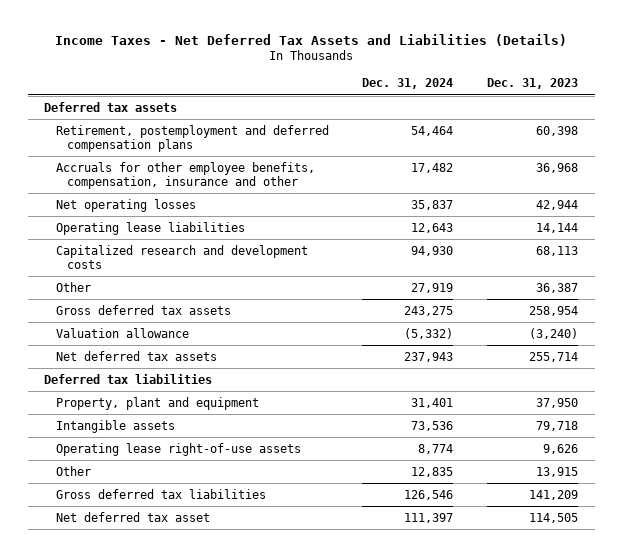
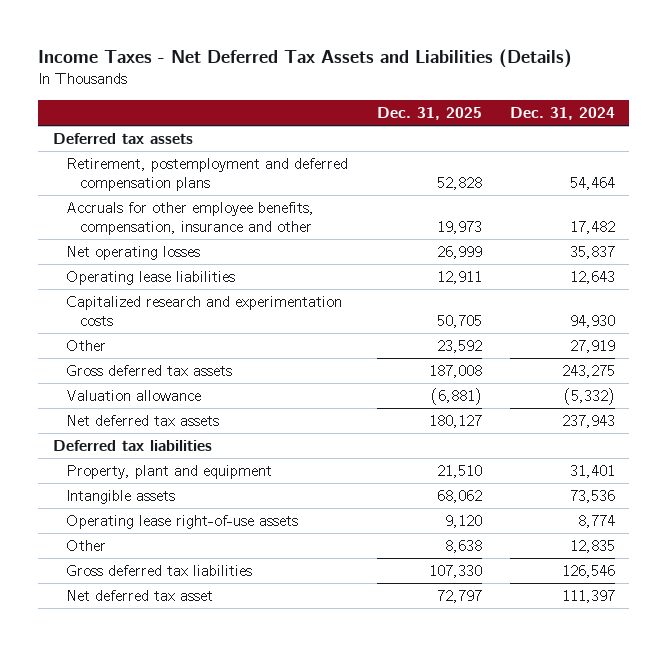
[487,78,579,90] Dec. 31, 2023 -> none
none -> [376,106,482,120] Dec. 31, 2025
[55,244,308,269] Capitalized research and development costs -> [66,296,343,326] Capitalized research and experimentation costs

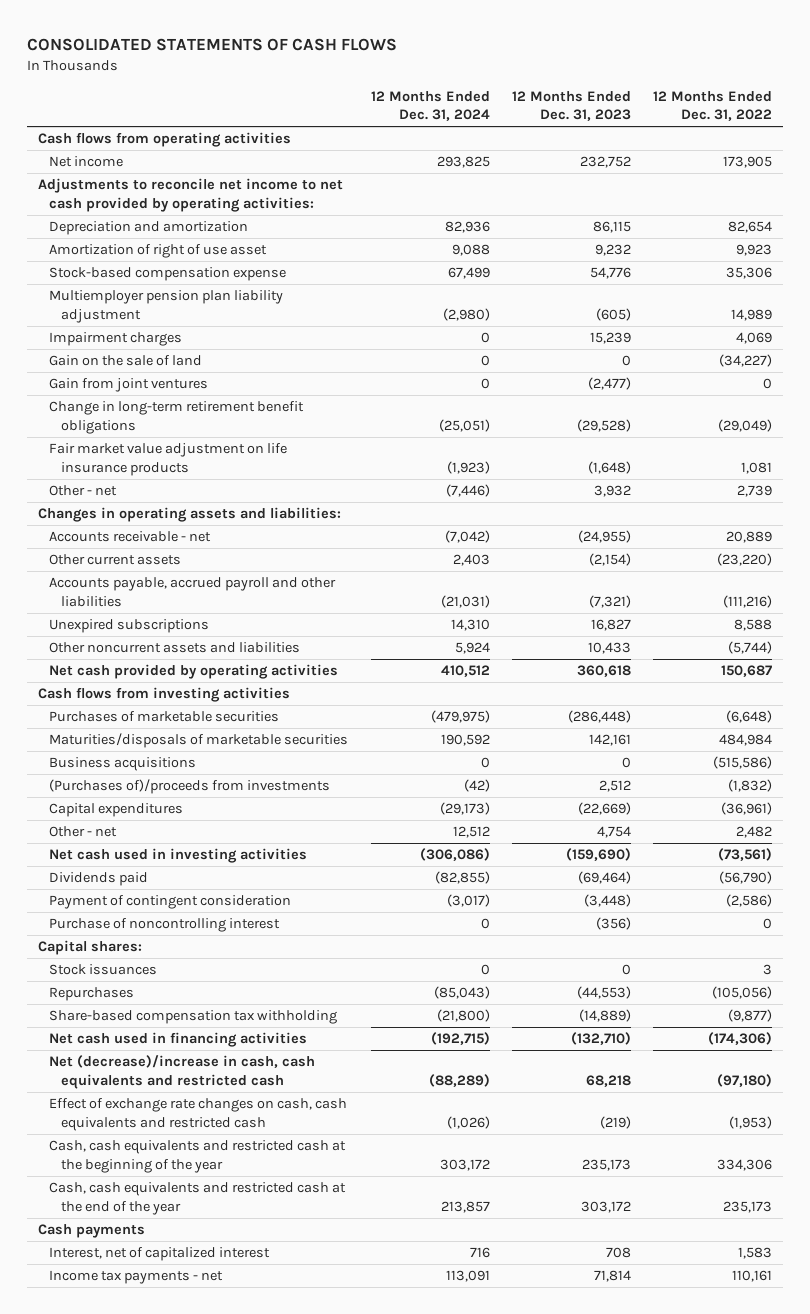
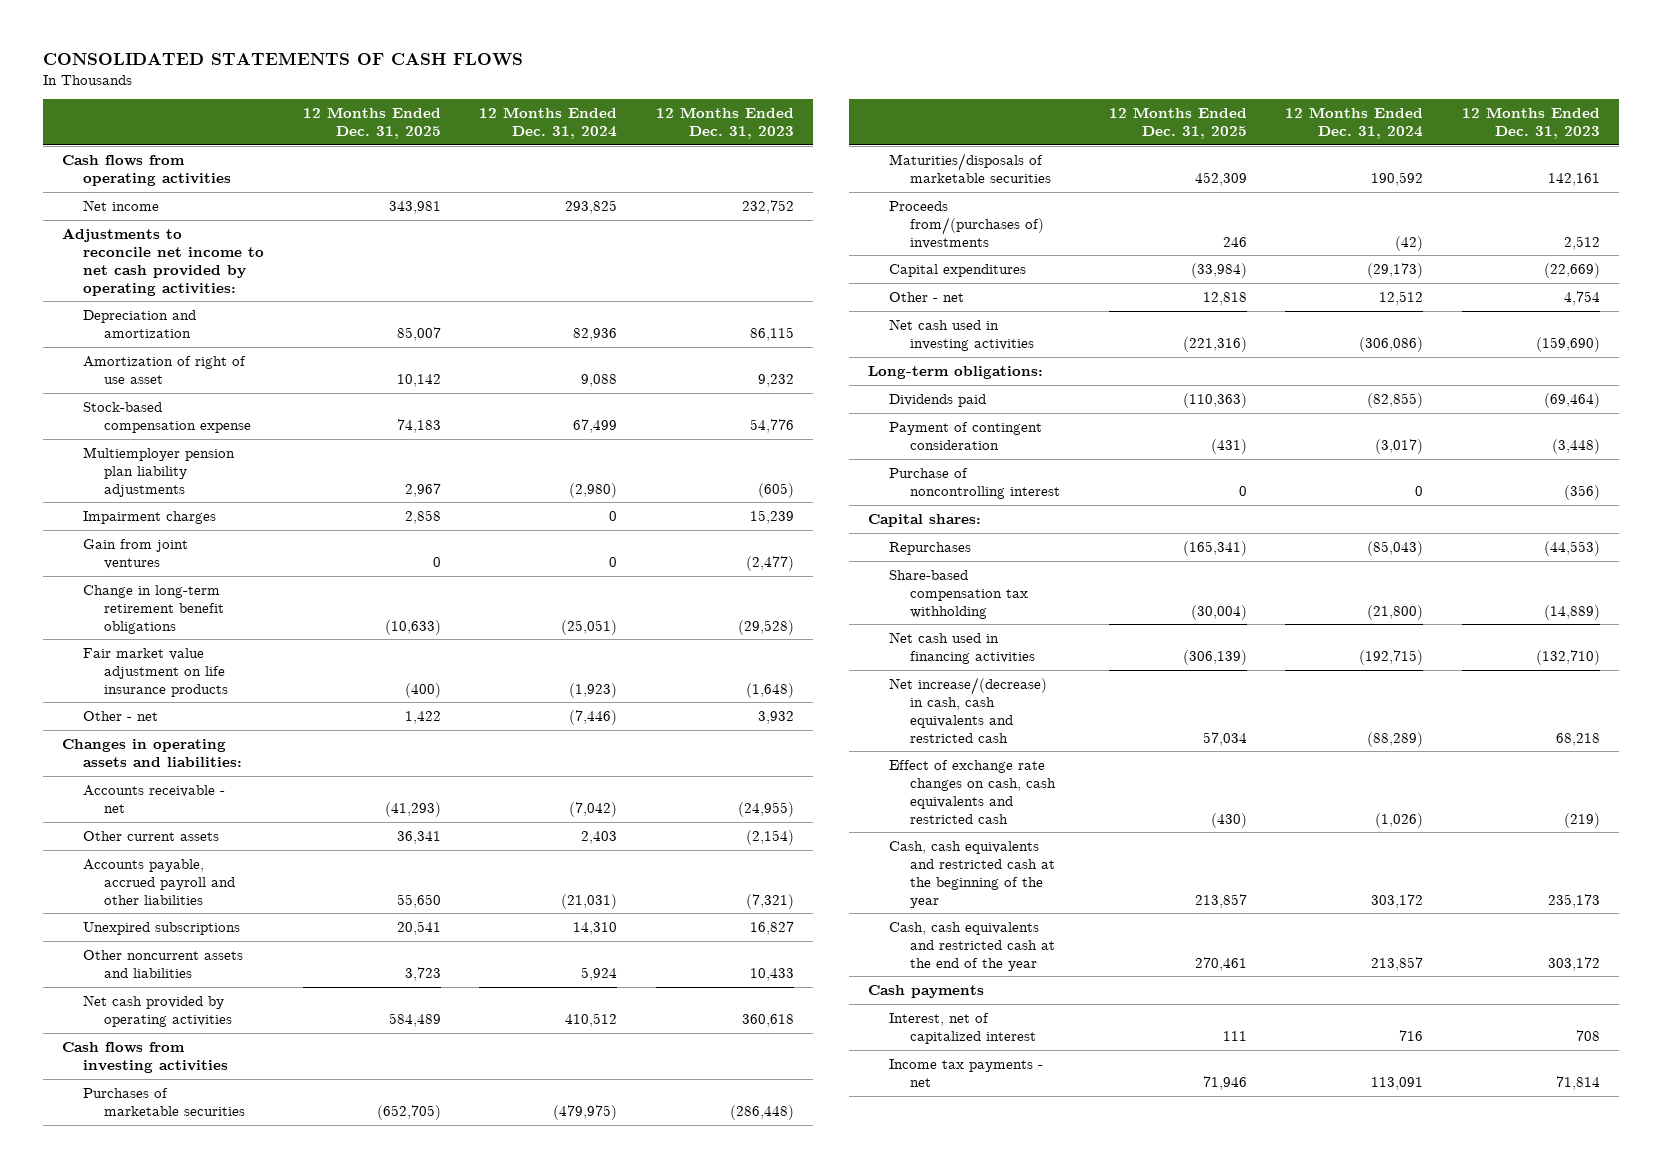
[652,90,772,122] 12 Months Ended Dec. 31, 2022 -> none
none -> [302,107,441,139] 12 Months Ended Dec. 31, 2025
[49,290,284,323] Multiemployer pension plan liability adjustment -> [83,446,236,497] Multiemployer pension plan liability adjustments
[49,355,203,367] Gain on the sale of land -> none
[49,757,197,772] Business acquisitions -> none
[49,779,331,795] (Purchases of)/proceeds from investments -> [889,200,1044,249] Proceeds from/(purchases of) investments
none -> [868,365,1044,379] Long-term obligations:
[49,964,158,976] Stock issuances -> none
[49,1055,316,1089] Net (decrease)/increase in cash, cash equivalents and restricted cash -> [889,676,1048,743] Net increase/(decrease) in cash, cash equivalents and restricted cash

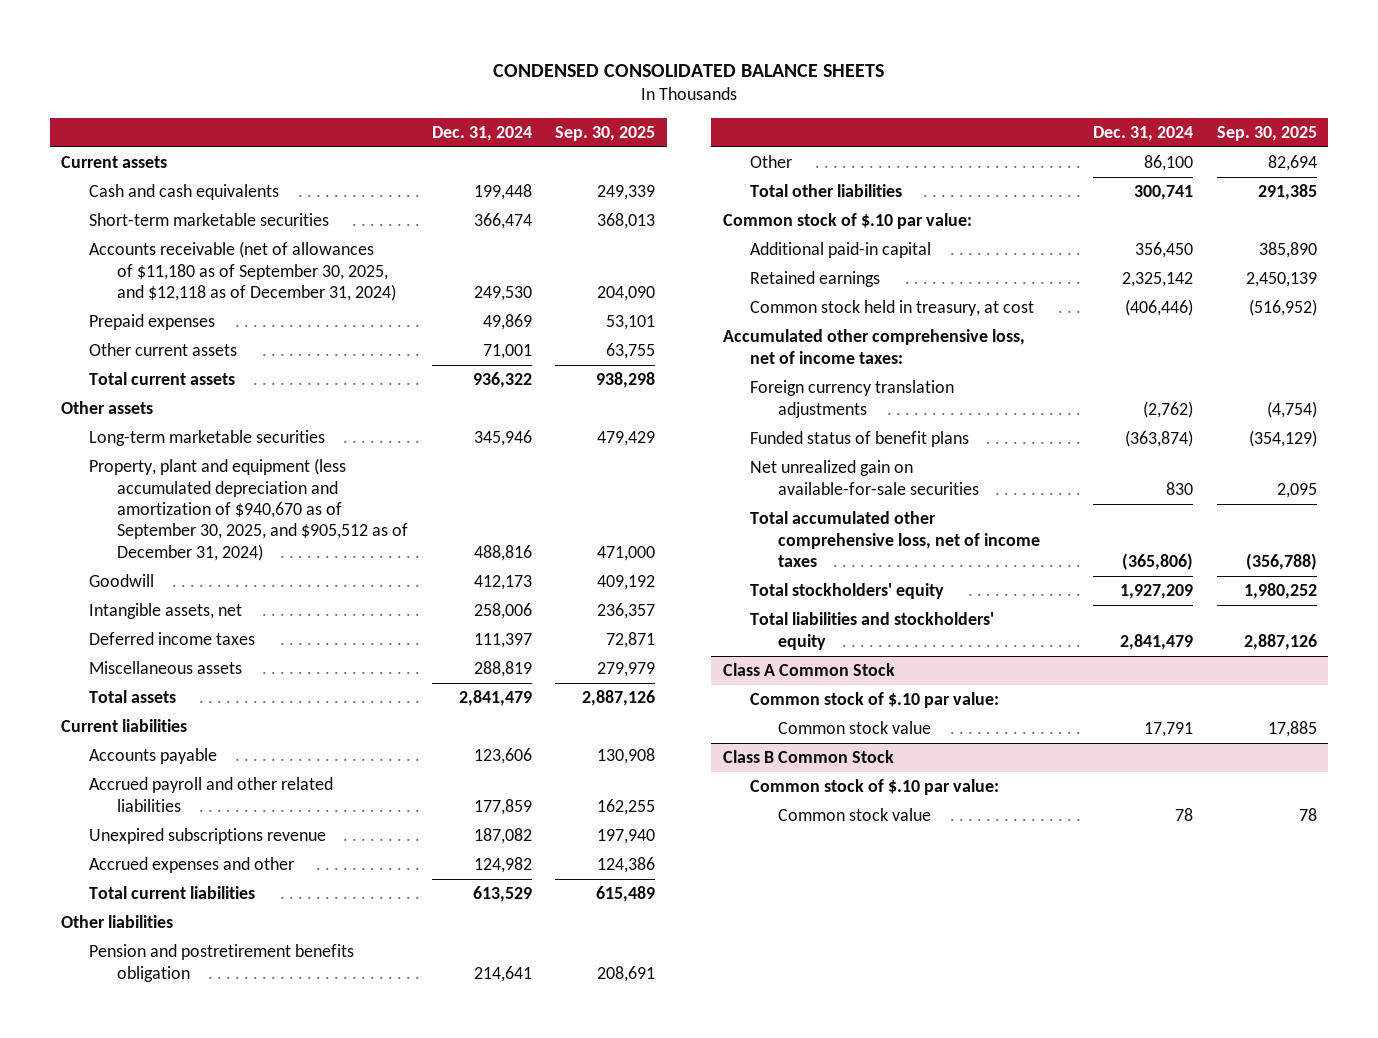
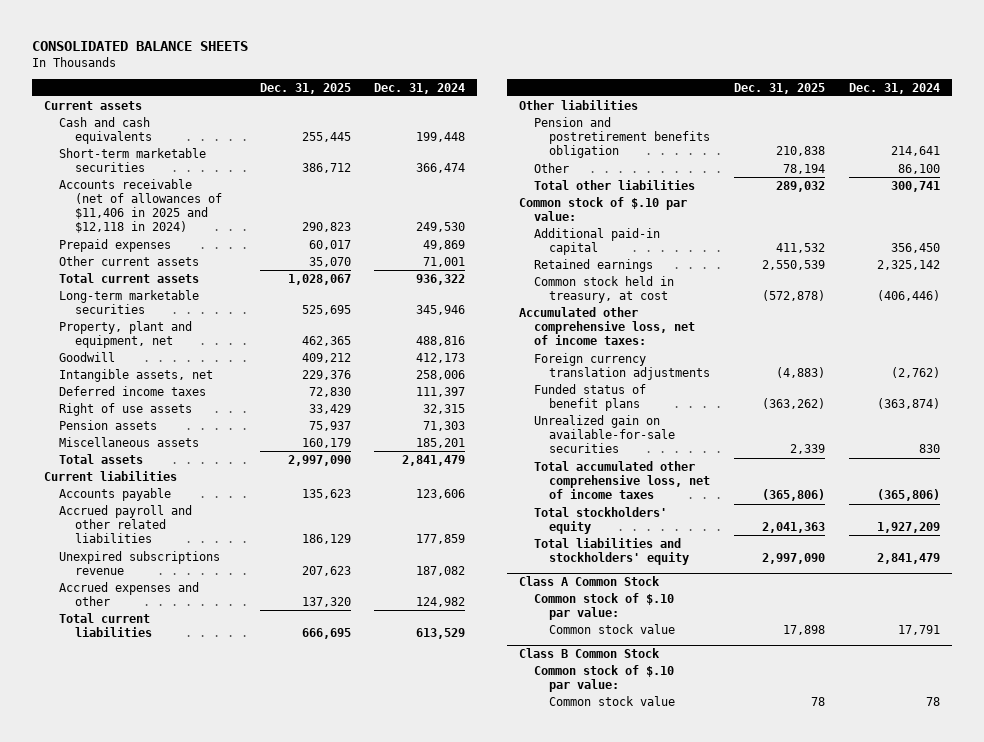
[492,63,884,77] CONDENSED CONSOLIDATED BALANCE SHEETS -> [32,40,249,51] CONSOLIDATED BALANCE SHEETS
[555,125,656,141] Sep. 30, 2025 -> none
none -> [259,82,351,94] Dec. 31, 2025
[89,241,396,302] Accounts receivable (net of allowances of $11,180 as of September 30, 2025, and $12,118 as of December 31, 2024) -> [59,178,222,234] Accounts receivable (net of allowances of $11,406 in 2025 and $12,118 in 2024)
[61,401,154,415] Other assets -> none
[89,458,408,561] Property, plant and equipment (less accumulated depreciation and amortization of $940,670 as of September 30, 2025, and $905,512 as of December 31, 2024) -> [59,320,193,349] Property, plant and equipment, net
none -> [59,402,193,416] Right of use assets
none -> [59,419,158,430] Pension assets
[473,661,532,678] 288,819 -> [416,437,466,448] 185,201
[750,460,980,495] Net unrealized gain on available-for-sale securities -> [534,414,676,454] Unrealized gain on available-for-sale securities

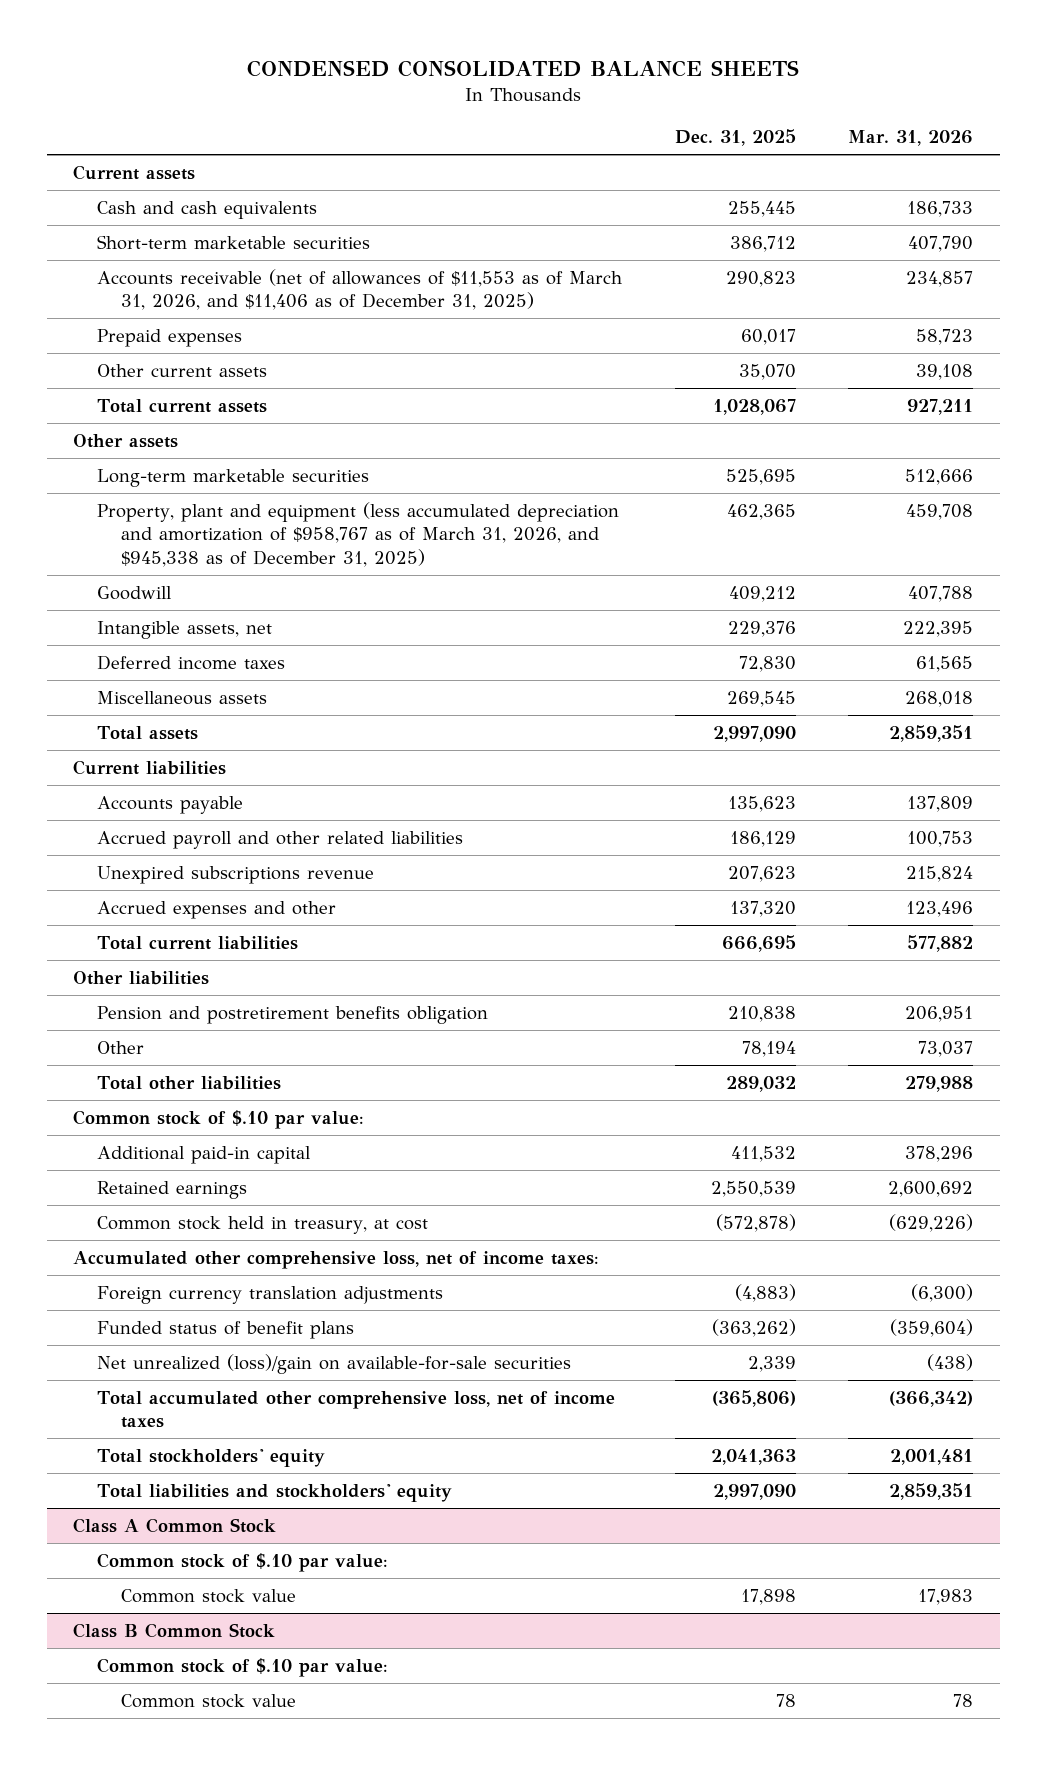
[32,40,249,51] CONSOLIDATED BALANCE SHEETS -> [247,59,800,77] CONDENSED CONSOLIDATED BALANCE SHEETS
[374,82,466,94] Dec. 31, 2024 -> none
none -> [848,130,974,147] Mar. 31, 2026
[59,178,222,234] Accounts receivable (net of allowances of $11,406 in 2025 and $12,118 in 2024) -> [96,268,622,311] Accounts receivable (net of allowances of $11,553 as of March 31, 2026, and $11,406 as of December 31, 2025)
none -> [73,433,179,448] Other assets
[59,320,193,349] Property, plant and equipment, net -> [96,501,619,567] Property, plant and equipment (less accumulated depreciation and amortization of $958,767 as of March 31, 2026, and $945,338 as of December 31, 2025)
[59,402,193,416] Right of use assets -> none
[59,419,158,430] Pension assets -> none
[301,437,351,448] 160,179 -> [726,690,796,707] 269,545
[534,414,676,454] Unrealized gain on available-for-sale securities -> [96,1353,571,1374] Net unrealized (loss)/gain on available-for-sale securities

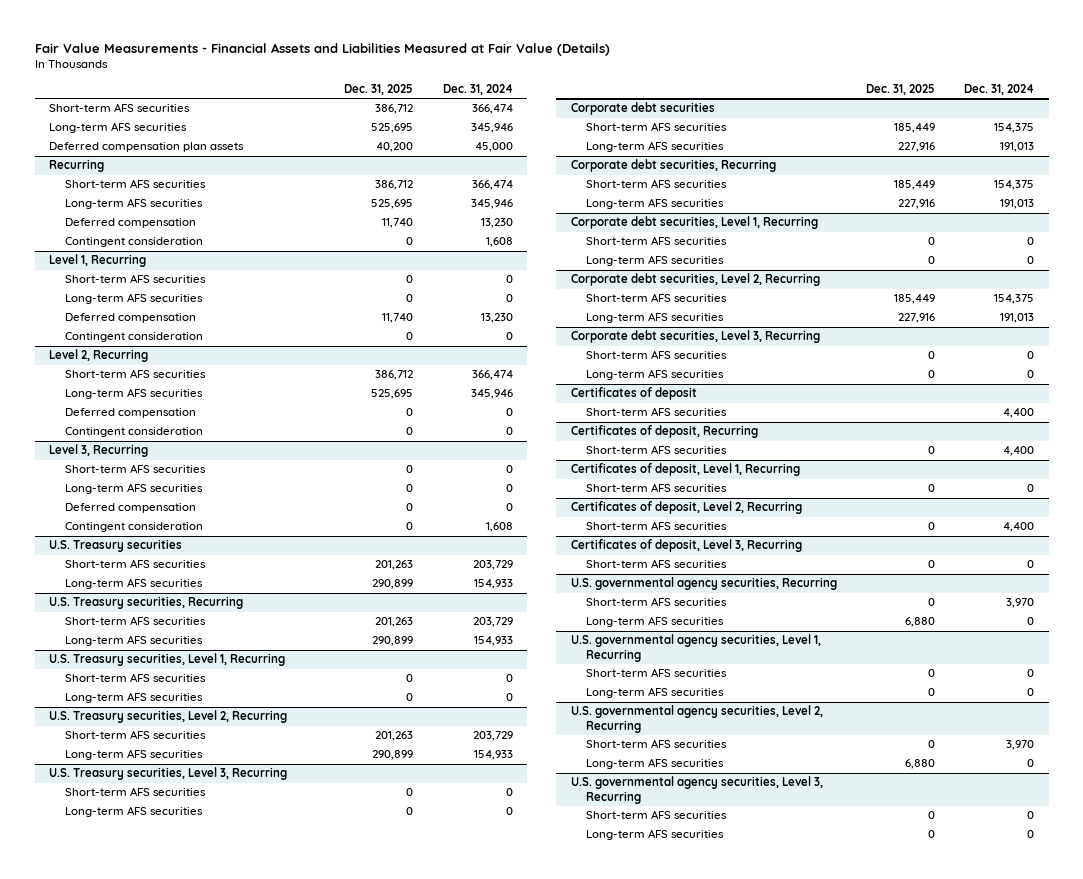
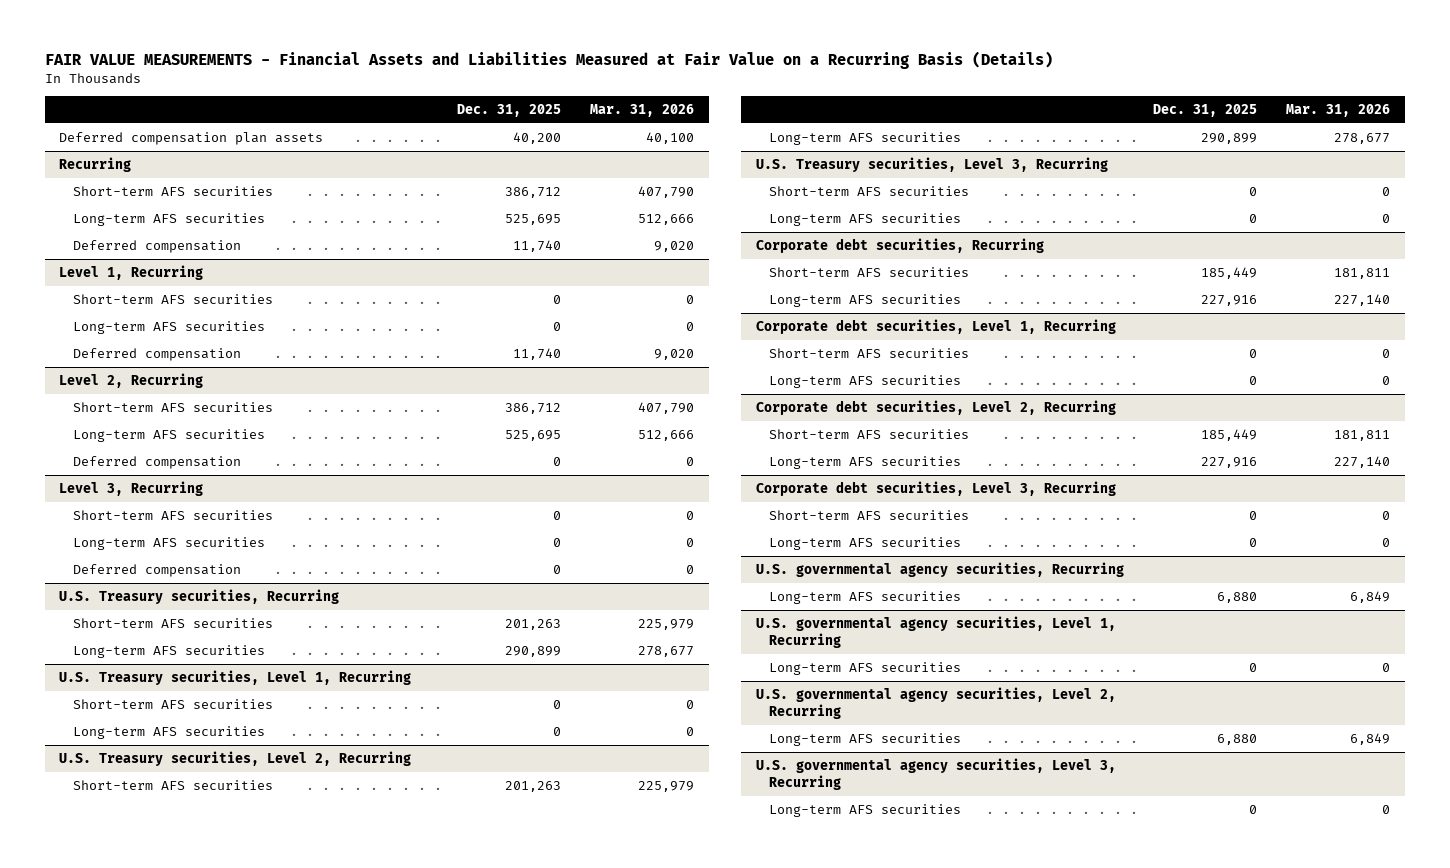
[34,42,610,56] Fair Value Measurements - Financial Assets and Liabilities Measured at Fair Value (Details) -> [44,51,1053,70] FAIR VALUE MEASUREMENTS - Financial Assets and Liabilities Measured at Fair Value on a Recurring Basis (Details)
[442,84,513,96] Dec. 31, 2024 -> none
none -> [589,103,694,117] Mar. 31, 2026
[49,103,191,113] Short-term AFS securities -> none
[49,122,188,134] Long-term AFS securities -> none
[64,237,203,248] Contingent consideration -> none
[64,332,203,343] Contingent consideration -> none
[64,427,203,438] Contingent consideration -> none
[64,522,203,533] Contingent consideration -> none
[49,539,183,553] U.S. Treasury securities -> none
[64,559,206,569] Short-term AFS securities -> none
[64,578,203,590] Long-term AFS securities -> none
[570,102,715,116] Corporate debt securities -> none
[586,122,728,132] Short-term AFS securities -> none
[586,141,725,153] Long-term AFS securities -> none
[570,387,697,401] Certificates of deposit -> none
[586,407,728,417] Short-term AFS securities -> none
[570,425,758,439] Certificates of deposit, Recurring -> none
[586,445,728,455] Short-term AFS securities -> none
[570,463,800,477] Certificates of deposit, Level 1, Recurring -> none
[586,483,728,493] Short-term AFS securities -> none
[570,501,802,515] Certificates of deposit, Level 2, Recurring -> none
[586,521,728,531] Short-term AFS securities -> none
[570,539,802,553] Certificates of deposit, Level 3, Recurring -> none
[586,559,728,569] Short-term AFS securities -> none
[586,597,728,607] Short-term AFS securities -> none
[586,668,728,678] Short-term AFS securities -> none
[586,739,728,749] Short-term AFS securities -> none
[586,810,728,820] Short-term AFS securities -> none

